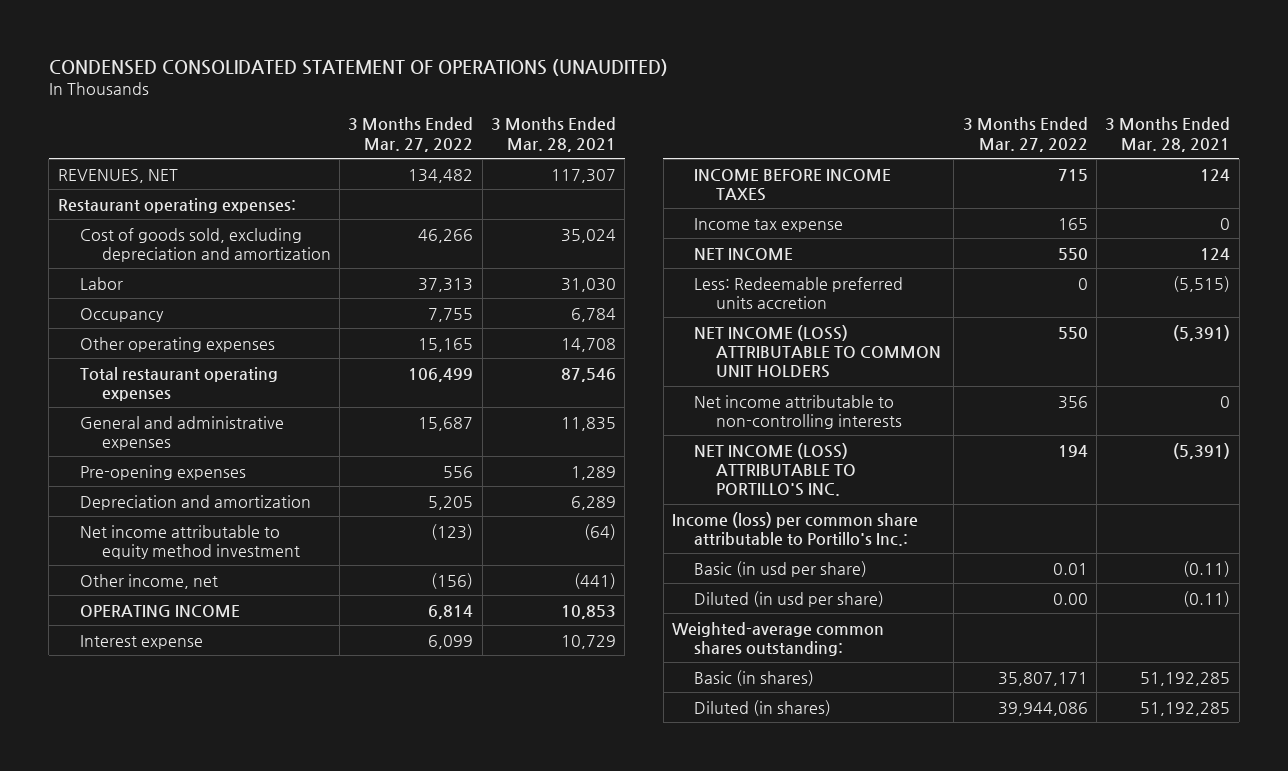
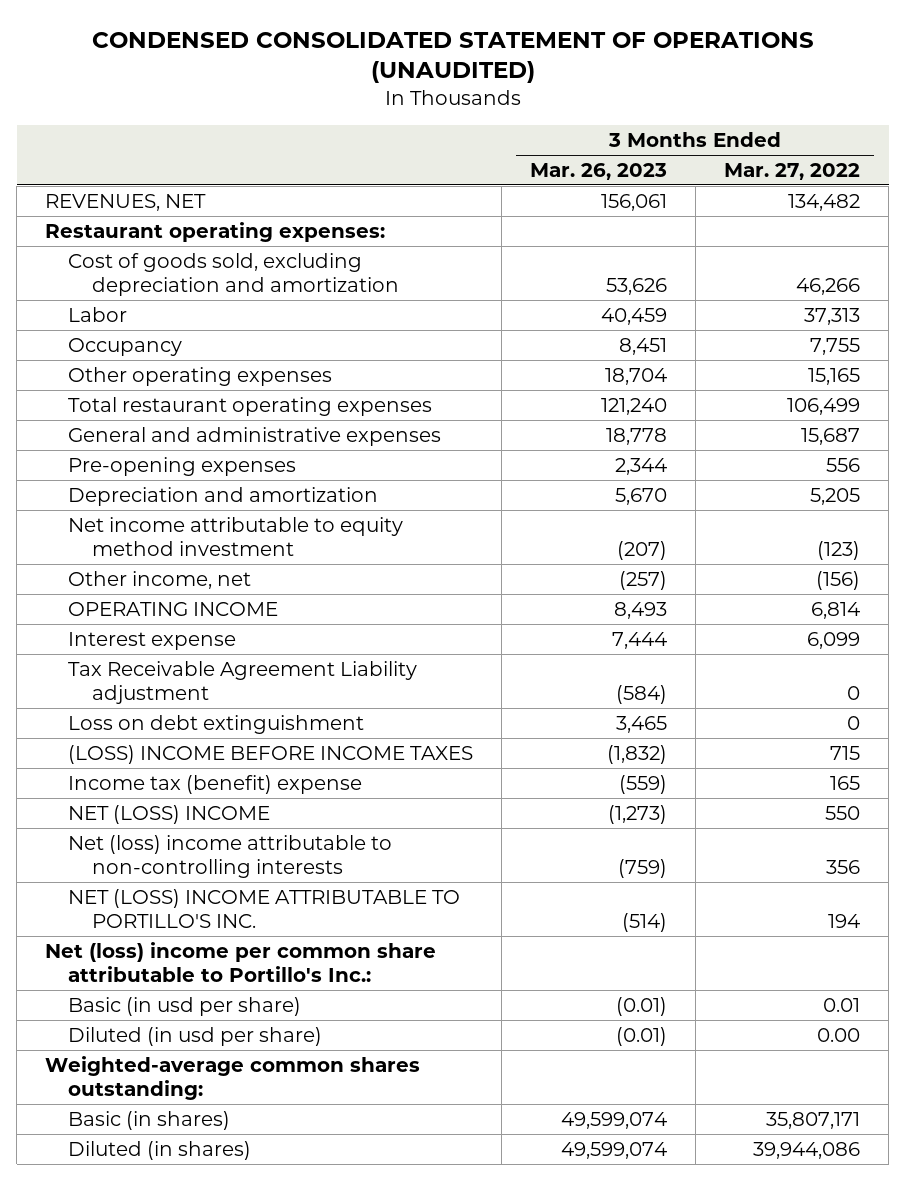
[490,117,616,152] 3 Months Ended Mar. 28, 2021 -> none
none -> [530,162,668,180] Mar. 26, 2023
[693,276,903,309] Less: Redeemable preferred units accretion -> none
[693,324,941,378] NET INCOME (LOSS) ATTRIBUTABLE TO COMMON UNIT HOLDERS -> none
none -> [68,660,418,705] Tax Receivable Agreement Liability adjustment
none -> [68,714,365,734] Loss on debt extinguishment
[693,168,891,201] INCOME BEFORE INCOME TAXES -> [68,744,474,764] (LOSS) INCOME BEFORE INCOME TAXES
[693,217,843,232] Income tax expense -> [68,774,363,794] Income tax (benefit) expense
[693,247,793,260] NET INCOME -> [68,804,271,824] NET (LOSS) INCOME
[693,394,902,429] Net income attributable to non-controlling interests -> [68,834,393,879] Net (loss) income attributable to non-controlling interests
[693,442,856,496] NET INCOME (LOSS) ATTRIBUTABLE TO PORTILLO'S INC. -> [68,888,461,929] NET (LOSS) INCOME ATTRIBUTABLE TO PORTILLO'S INC.
[672,511,919,546] Income (loss) per common share attributable to Portillo's Inc.: -> [45,941,437,983] Net (loss) income per common share attributable to Portillo's Inc.:

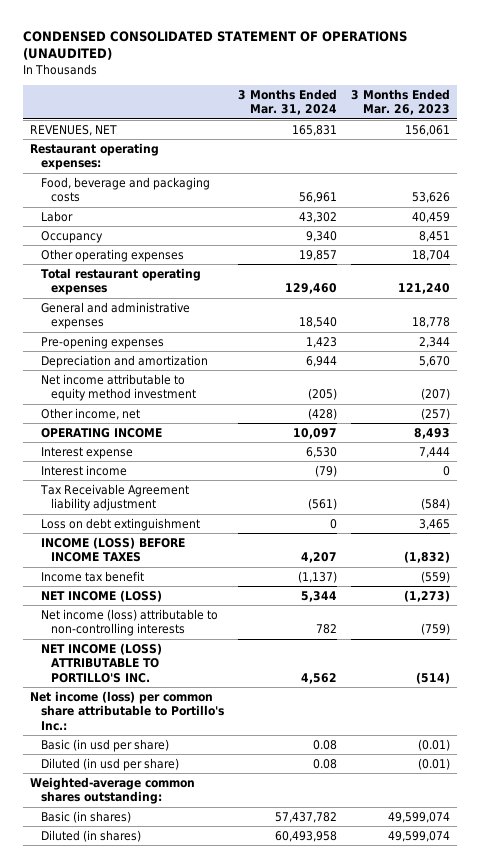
[724,162,861,180] Mar. 27, 2022 -> none
none -> [237,88,337,116] 3 Months Ended Mar. 31, 2024
[68,252,399,297] Cost of goods sold, excluding depreciation and amortization -> [40,176,210,203] Food, beverage and packaging costs
none -> [40,464,127,476] Interest income
[68,660,418,705] Tax Receivable Agreement Liability adjustment -> [39,483,189,512] Tax Receivable Agreement liability adjustment
[68,744,474,764] (LOSS) INCOME BEFORE INCOME TAXES -> [40,536,185,563] INCOME (LOSS) BEFORE INCOME TAXES
[68,774,363,794] Income tax (benefit) expense -> [40,570,144,582] Income tax benefit
[68,804,271,824] NET (LOSS) INCOME -> [40,589,162,602] NET INCOME (LOSS)
[68,834,393,879] Net (loss) income attributable to non-controlling interests -> [40,608,218,637] Net income (loss) attributable to non-controlling interests
[68,888,461,929] NET (LOSS) INCOME ATTRIBUTABLE TO PORTILLO'S INC. -> [40,642,162,684] NET INCOME (LOSS) ATTRIBUTABLE TO PORTILLO'S INC.
[45,941,437,983] Net (loss) income per common share attributable to Portillo's Inc.: -> [29,690,224,732] Net income (loss) per common share attributable to Portillo's Inc.:

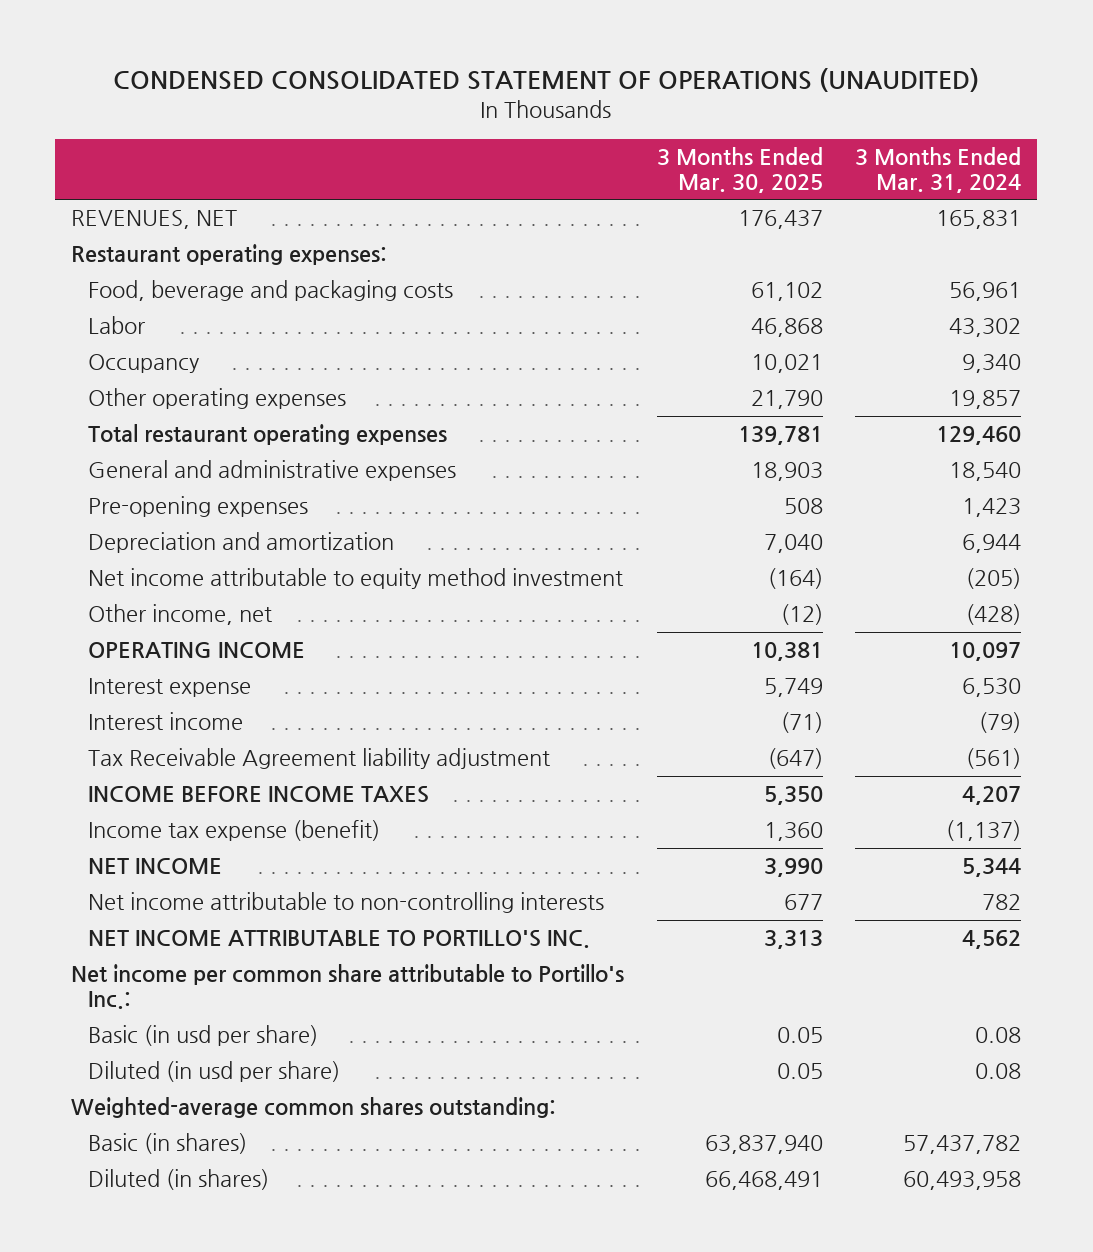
[350,88,450,116] 3 Months Ended Mar. 26, 2023 -> none
none -> [656,147,823,194] 3 Months Ended Mar. 30, 2025
[40,517,200,531] Loss on debt extinguishment -> none
[40,536,185,563] INCOME (LOSS) BEFORE INCOME TAXES -> [87,786,429,804] INCOME BEFORE INCOME TAXES
[40,570,144,582] Income tax benefit -> [87,820,380,842] Income tax expense (benefit)
[40,589,162,602] NET INCOME (LOSS) -> [87,858,222,875] NET INCOME
[40,608,218,637] Net income (loss) attributable to non-controlling interests -> [87,892,604,914] Net income attributable to non-controlling interests
[40,642,162,684] NET INCOME (LOSS) ATTRIBUTABLE TO PORTILLO'S INC. -> [87,930,590,949] NET INCOME ATTRIBUTABLE TO PORTILLO'S INC.
[29,690,224,732] Net income (loss) per common share attributable to Portillo's Inc.: -> [71,964,625,1010] Net income per common share attributable to Portillo's Inc.:

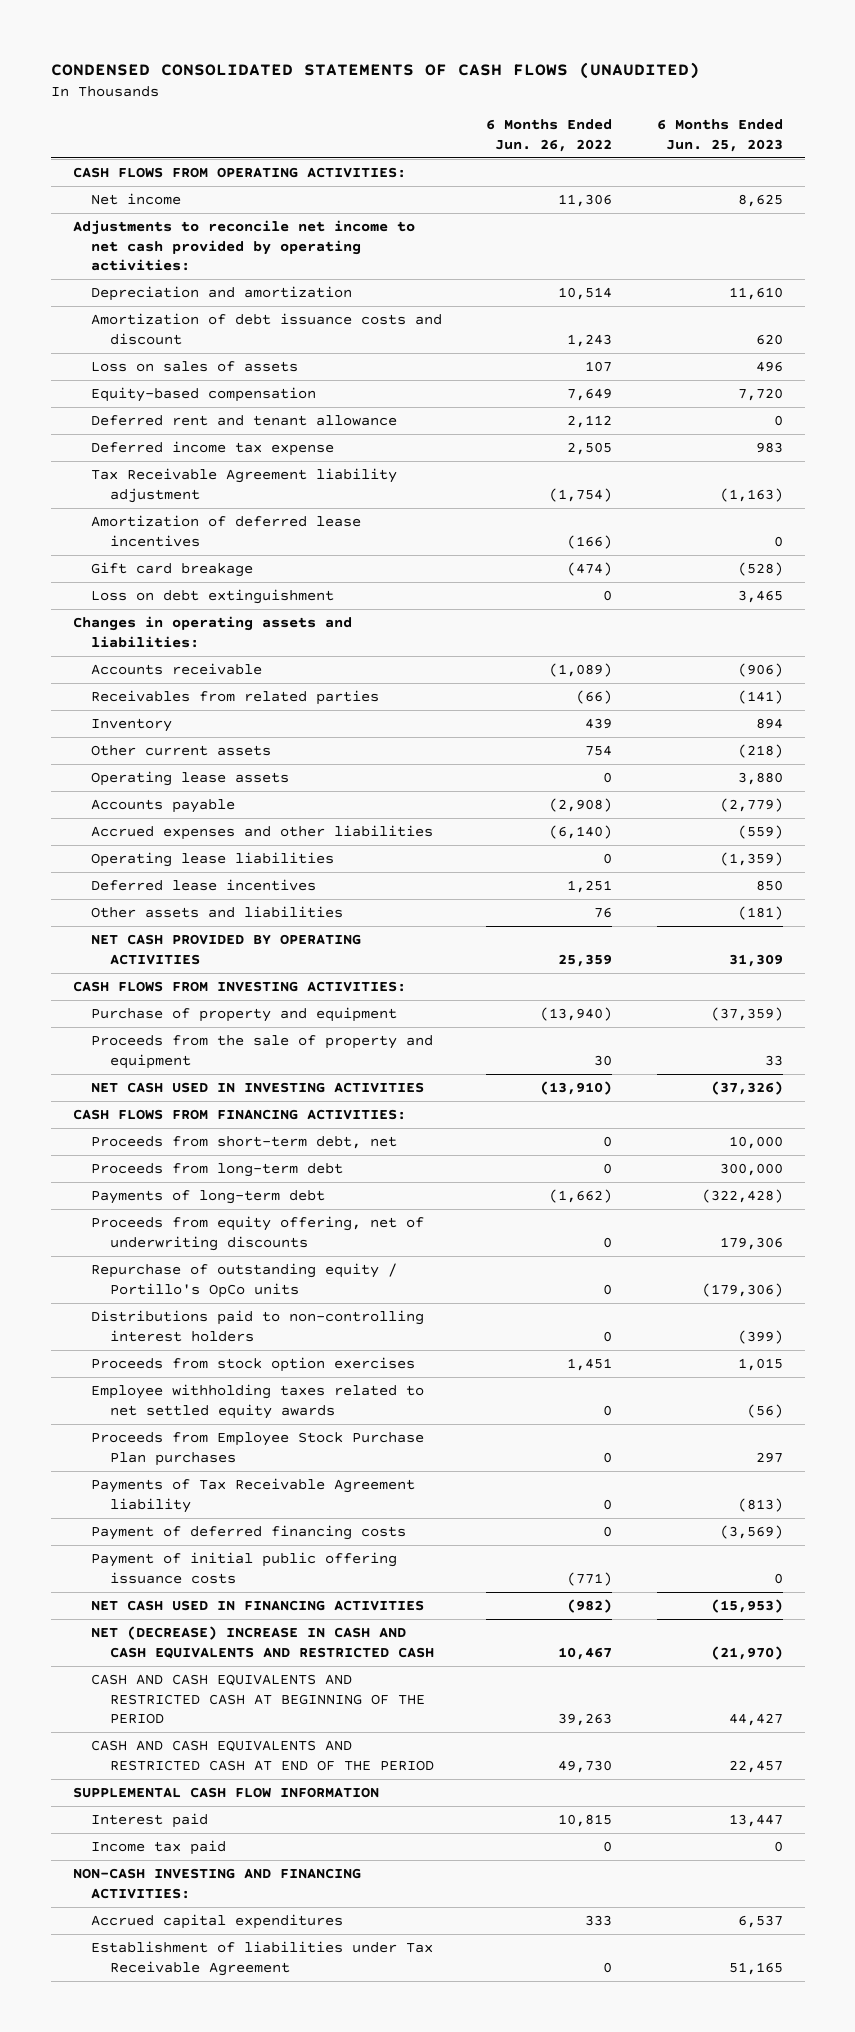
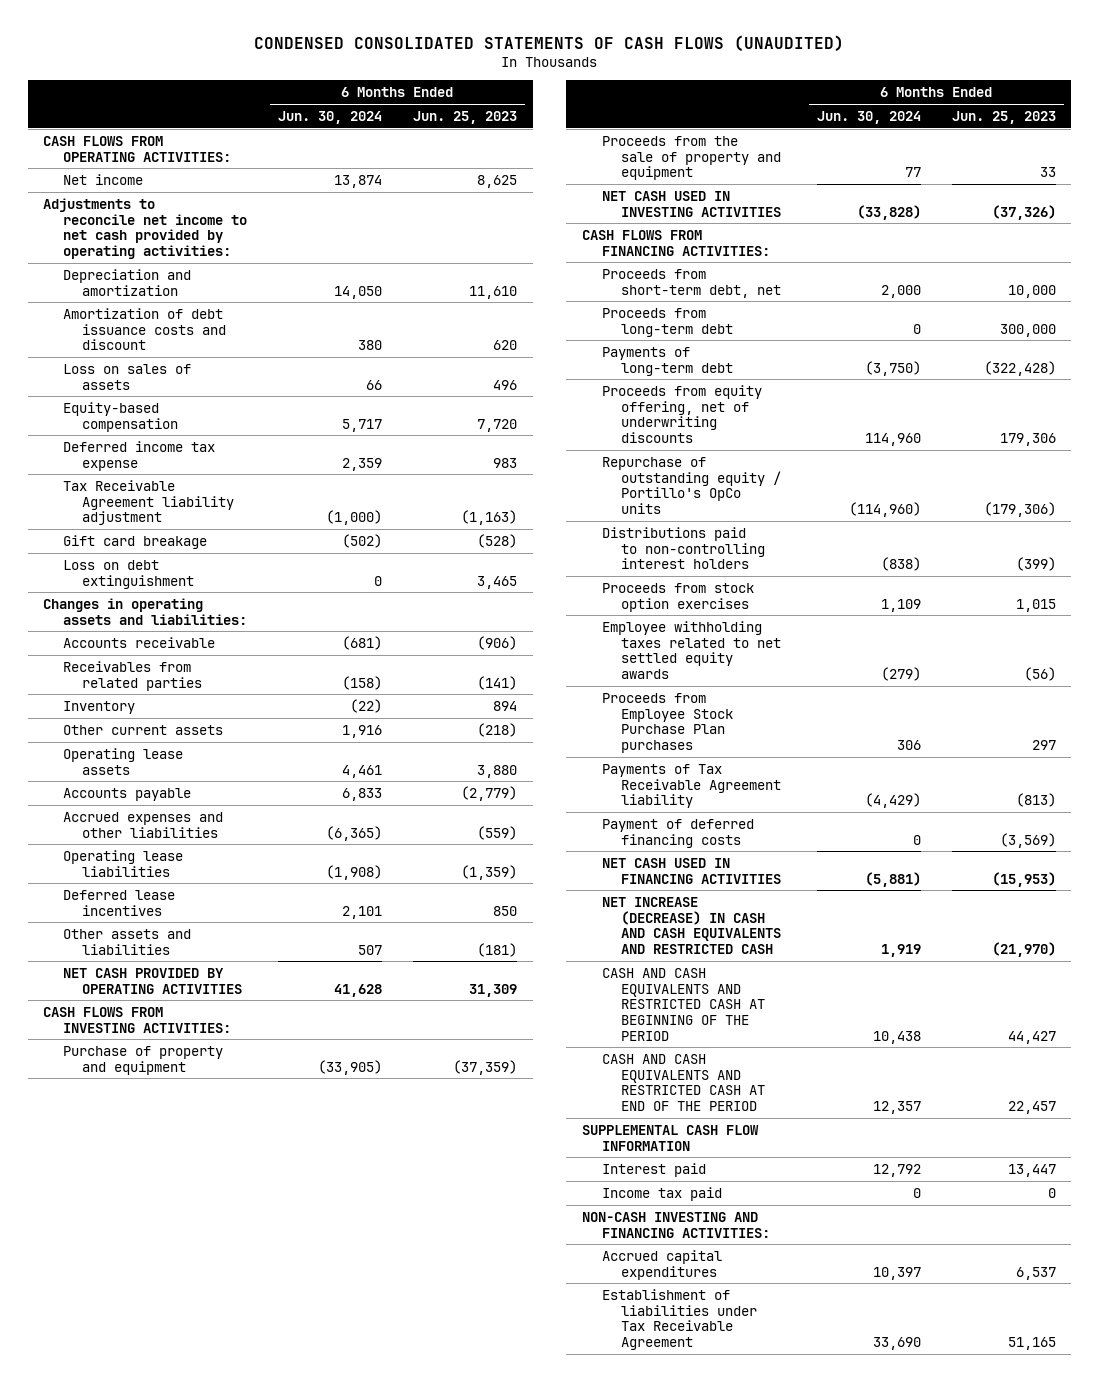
[486,119,613,152] 6 Months Ended Jun. 26, 2022 -> none
none -> [277,110,382,124] Jun. 30, 2024
[91,414,398,426] Deferred rent and tenant allowance -> none
[91,514,362,547] Amortization of deferred lease incentives -> none
[91,1551,398,1584] Payment of initial public offering issuance costs -> none
[91,1625,434,1659] NET (DECREASE) INCREASE IN CASH AND CASH EQUIVALENTS AND RESTRICTED CASH -> [601,896,782,954] NET INCREASE (DECREASE) IN CASH AND CASH EQUIVALENTS AND RESTRICTED CASH

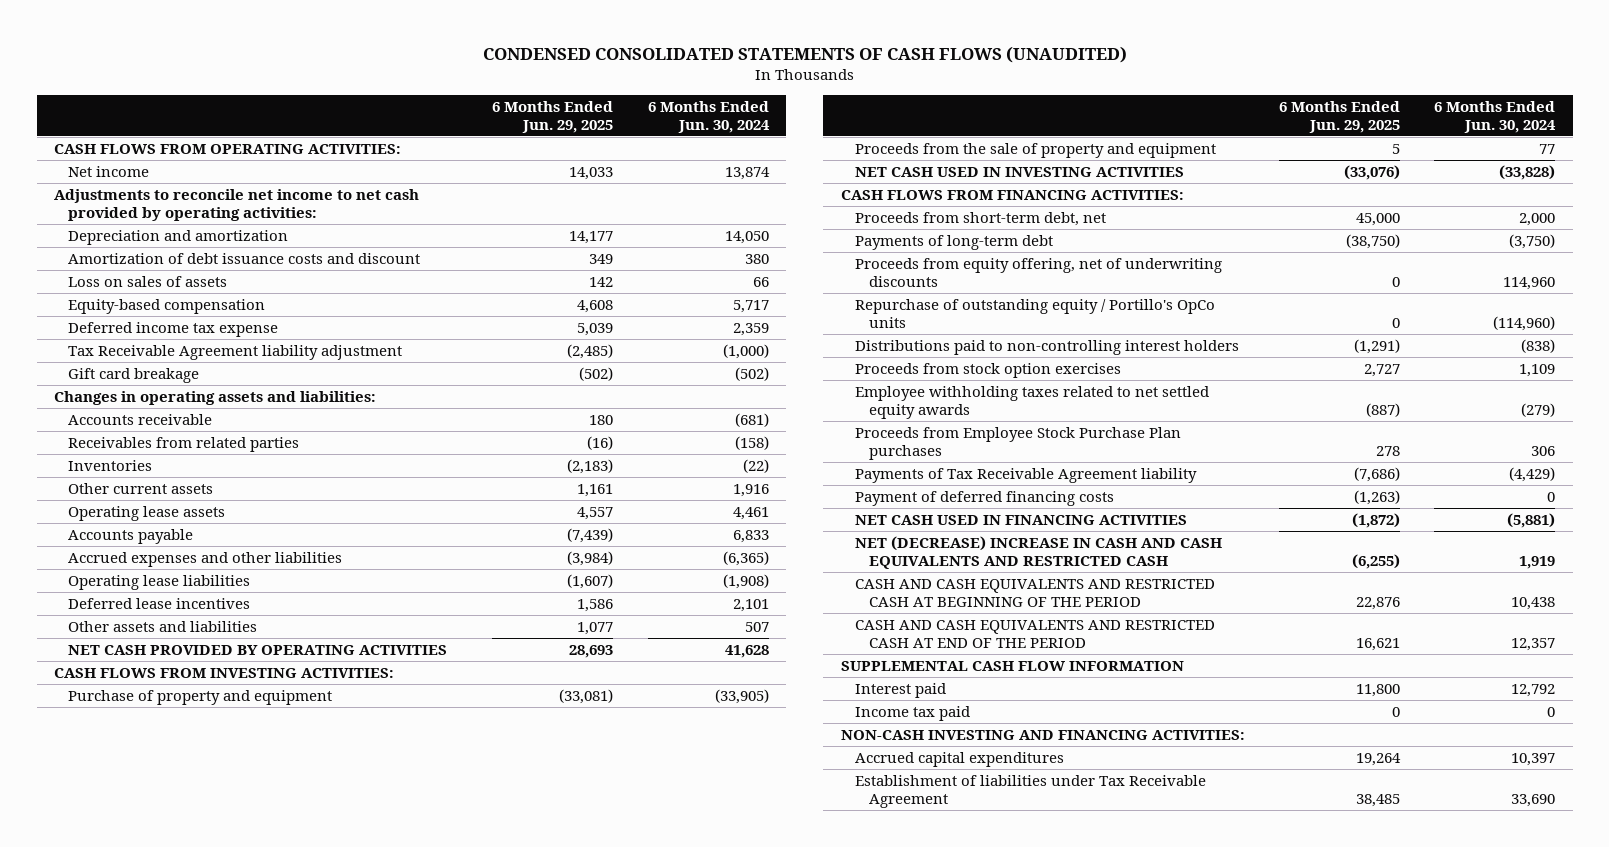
[412,110,517,124] Jun. 25, 2023 -> none
none -> [492,100,614,133] 6 Months Ended Jun. 29, 2025
[62,559,195,589] Loss on debt extinguishment -> none
[62,700,135,714] Inventory -> [68,459,153,471] Inventories
[601,307,734,337] Proceeds from long-term debt -> none
[601,896,782,954] NET INCREASE (DECREASE) IN CASH AND CASH EQUIVALENTS AND RESTRICTED CASH -> [854,535,1222,569] NET (DECREASE) INCREASE IN CASH AND CASH EQUIVALENTS AND RESTRICTED CASH

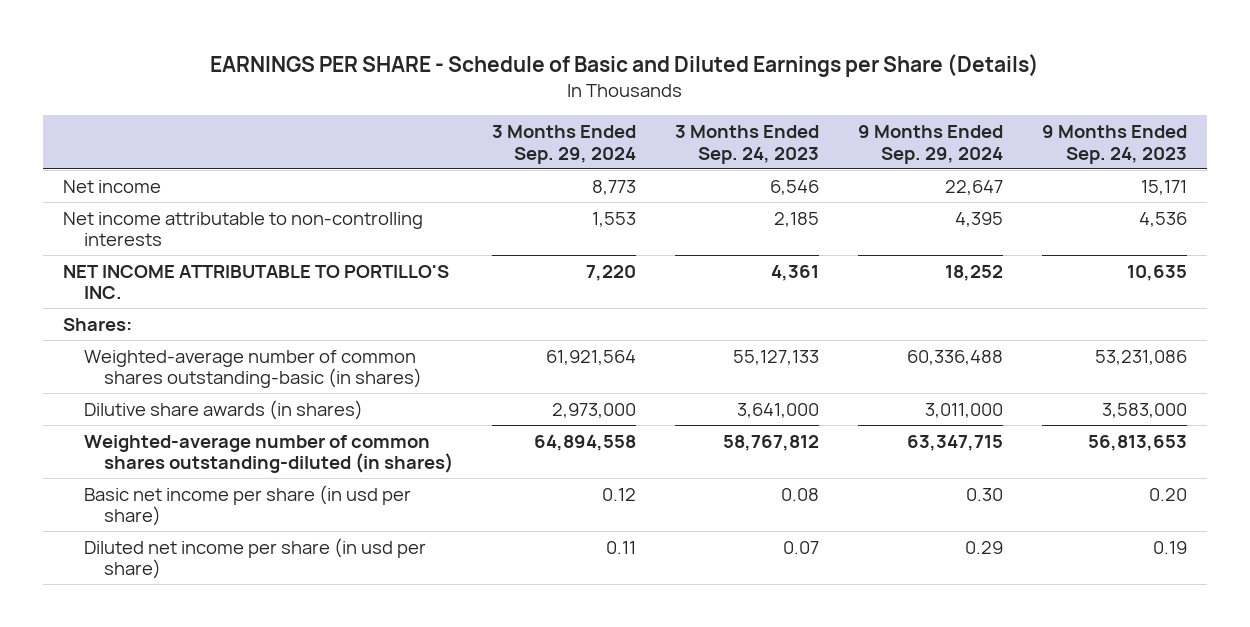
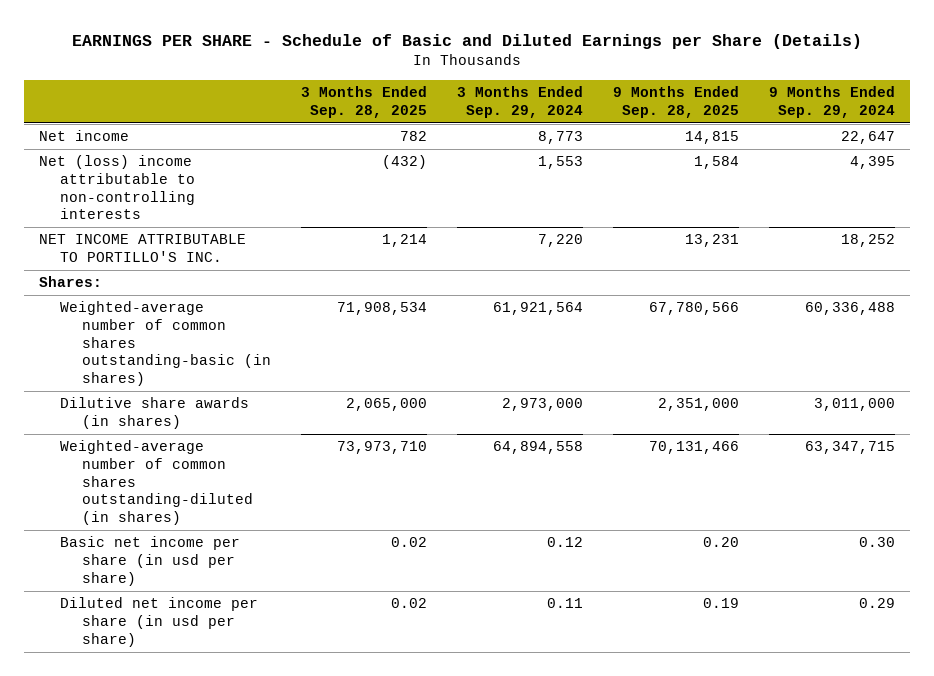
[675,124,820,164] 3 Months Ended Sep. 24, 2023 -> none
[1042,124,1188,164] 9 Months Ended Sep. 24, 2023 -> none
none -> [300,86,427,118] 3 Months Ended Sep. 28, 2025
none -> [613,86,740,118] 9 Months Ended Sep. 28, 2025
[62,211,423,247] Net income attributable to non-controlling interests -> [38,155,196,220] Net (loss) income attributable to non-controlling interests

